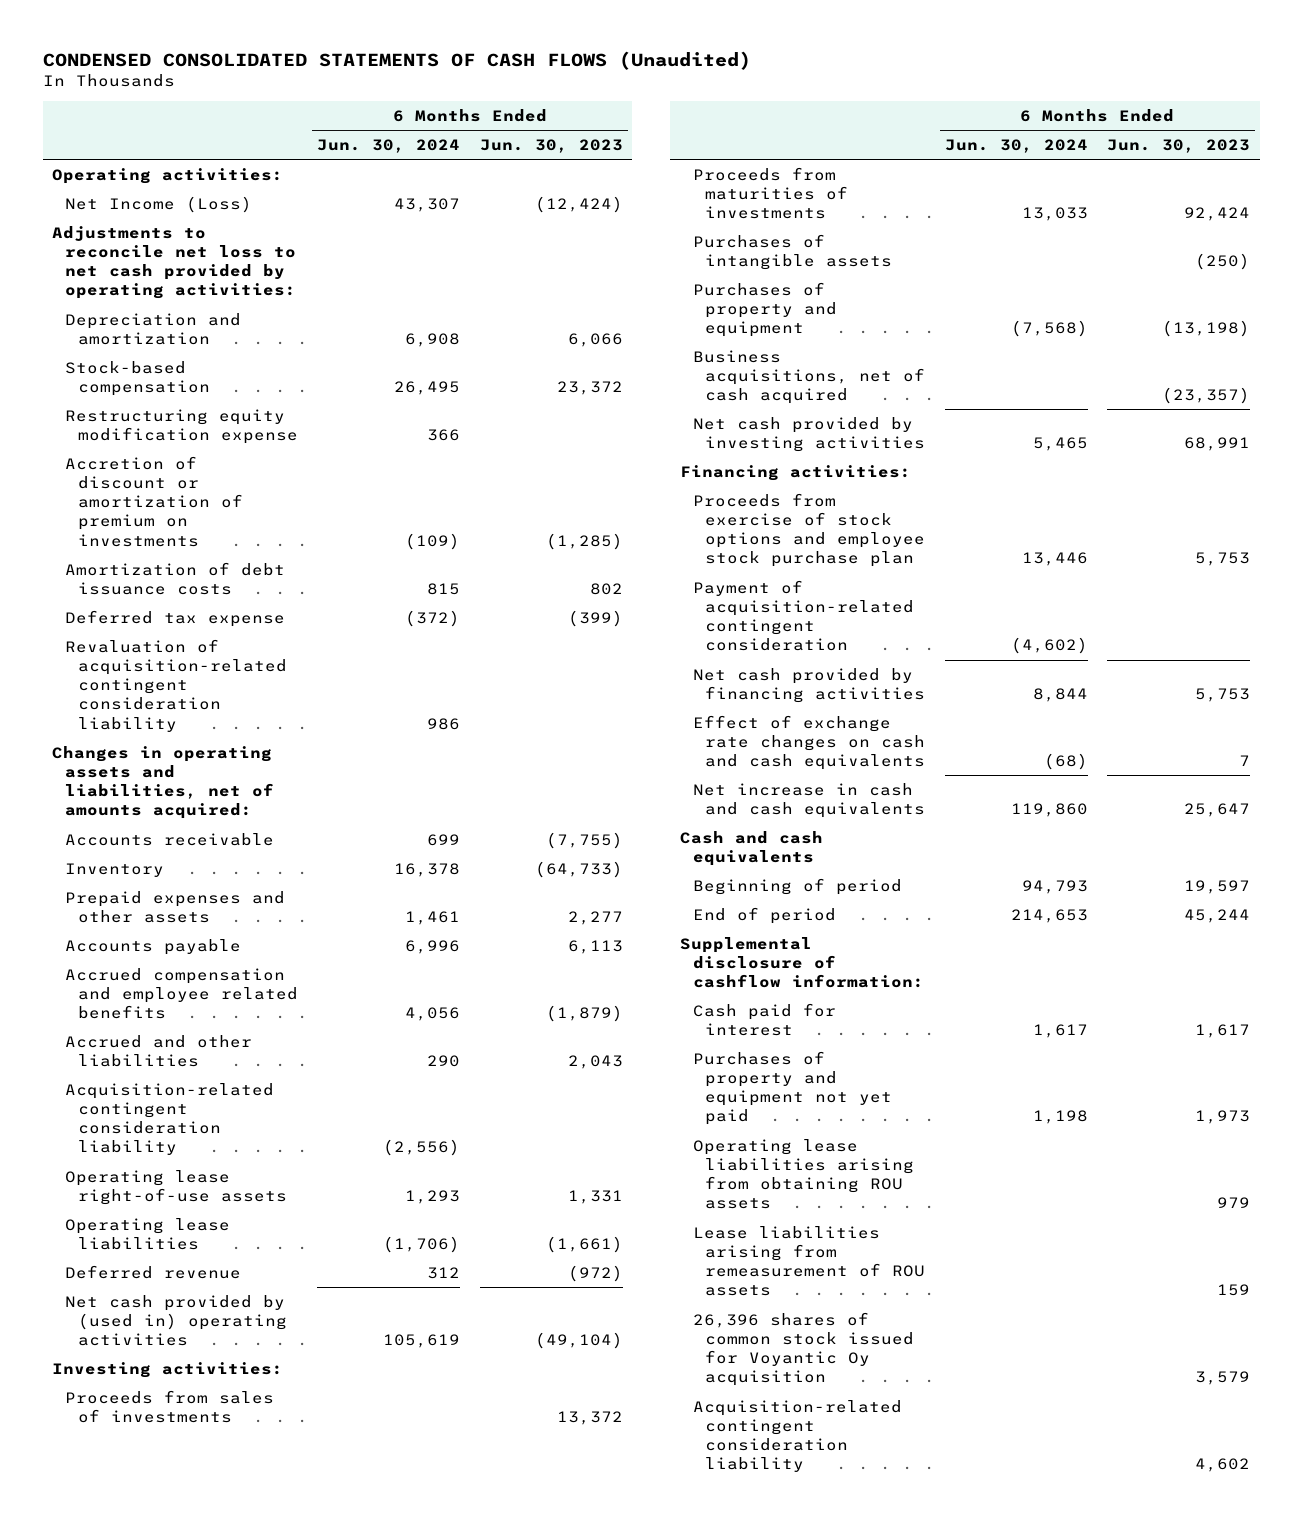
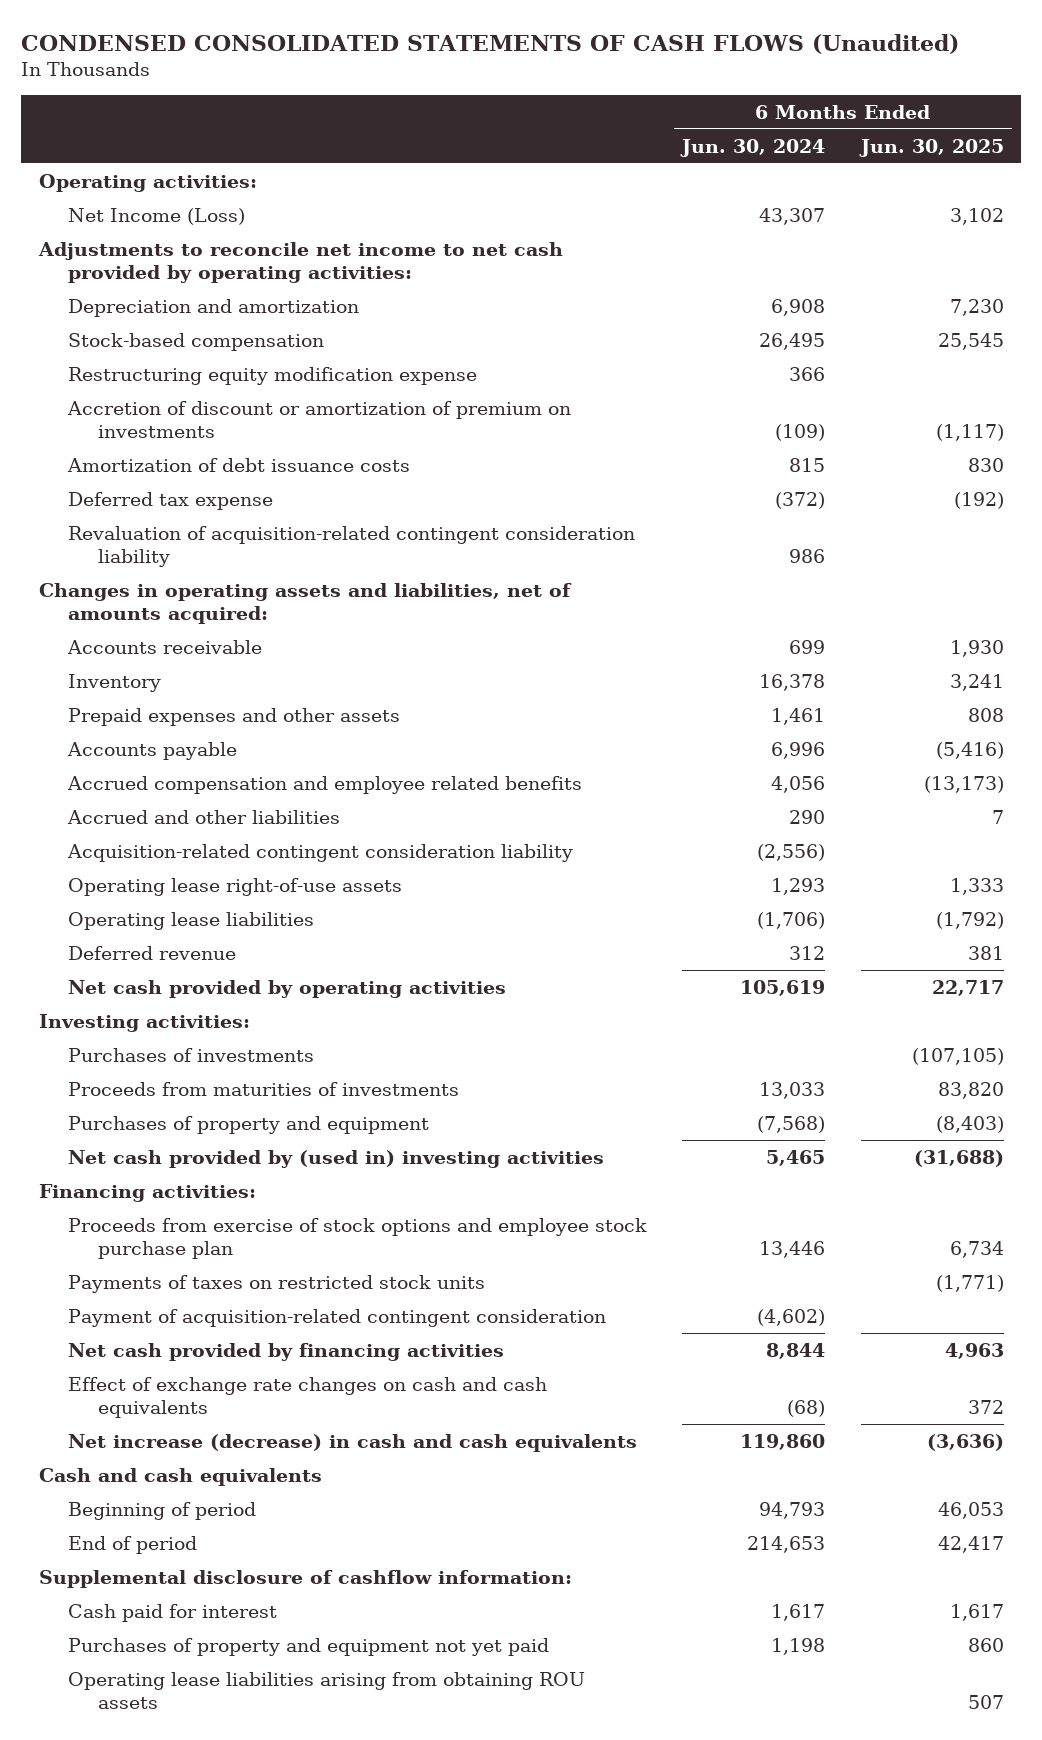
[479,138,623,153] Jun. 30, 2023 -> none
none -> [858,138,1004,157] Jun. 30, 2025
[52,225,297,300] Adjustments to reconcile net loss to net cash provided by operating activities: -> [37,241,563,283] Adjustments to reconcile net income to net cash provided by operating activities:
[65,1294,287,1347] Net cash provided by (used in) operating activities -> [68,979,507,998] Net cash provided by operating activities
[65,1389,275,1423] Proceeds from sales of investments -> none
none -> [68,1047,315,1062] Purchases of investments
[692,233,893,270] Purchases of intangible assets -> none
[692,349,926,405] Business acquisitions, net of cash acquired -> none
[692,416,926,452] Net cash provided by investing activities -> [68,1149,605,1168] Net cash provided by (used in) investing activities
none -> [68,1274,486,1293] Payments of taxes on restricted stock units
[692,782,926,818] Net increase in cash and cash equivalents -> [68,1433,638,1452] Net increase (decrease) in cash and cash equivalents
[692,1225,926,1297] Lease liabilities arising from remeasurement of ROU assets -> none
[692,1311,915,1387] 26,396 shares of common stock issued for Voyantic Oy acquisition -> none
[692,1399,902,1473] Acquisition-related contingent consideration liability -> none

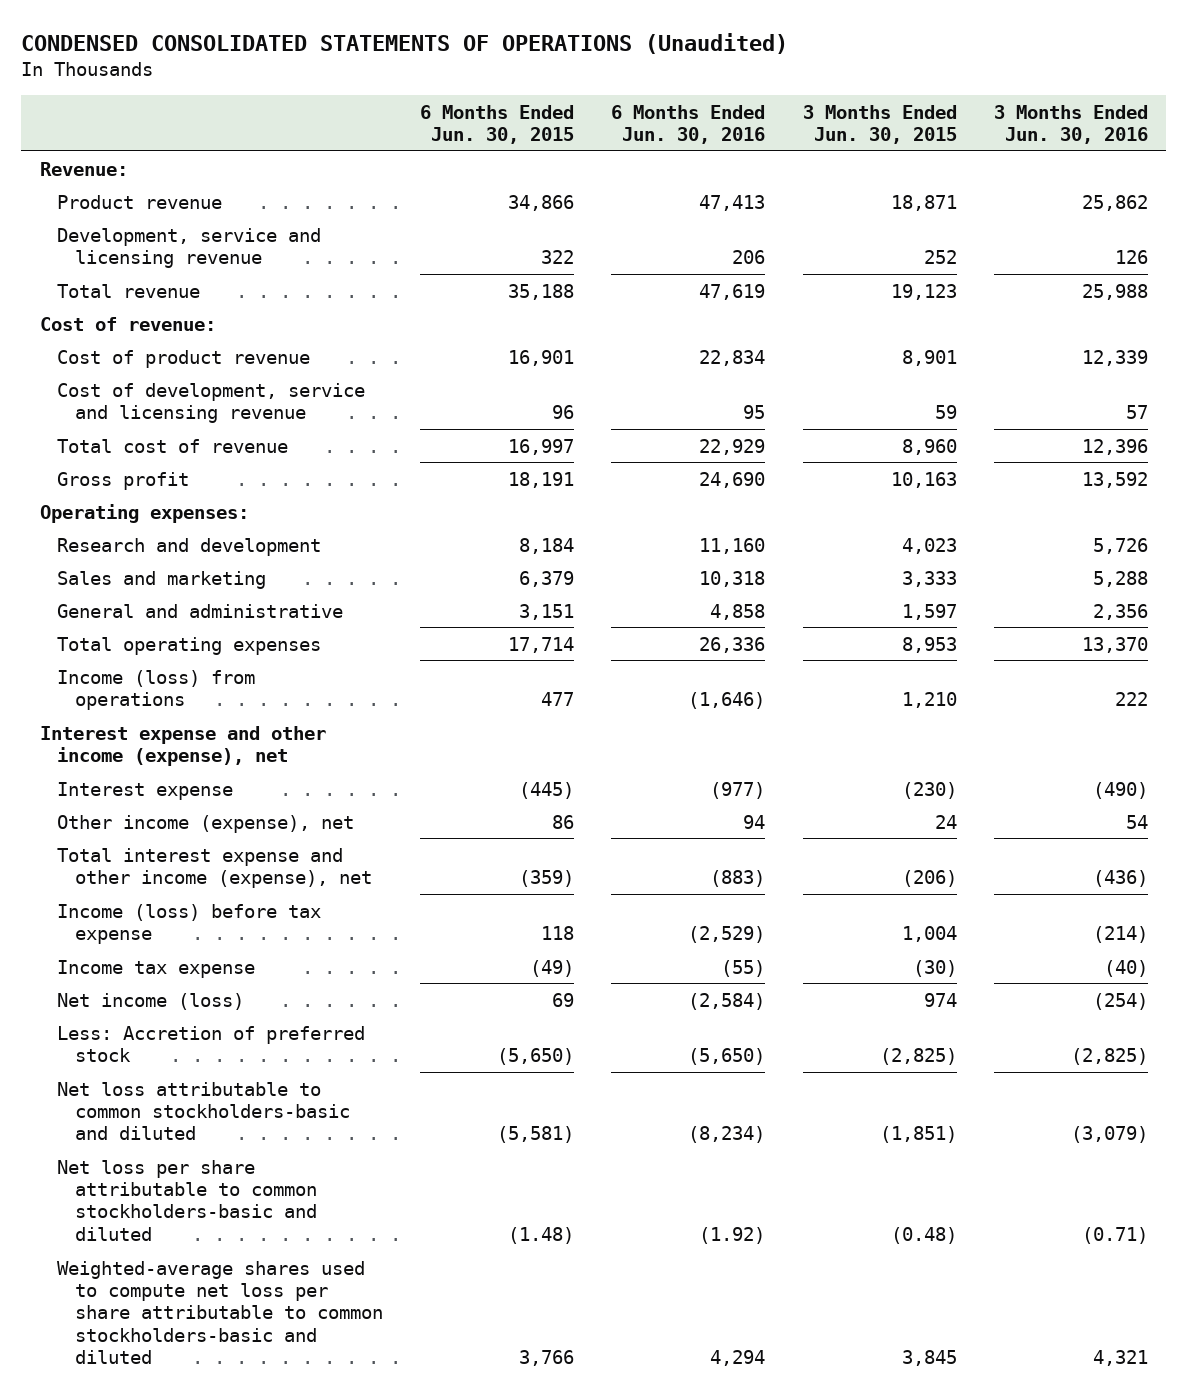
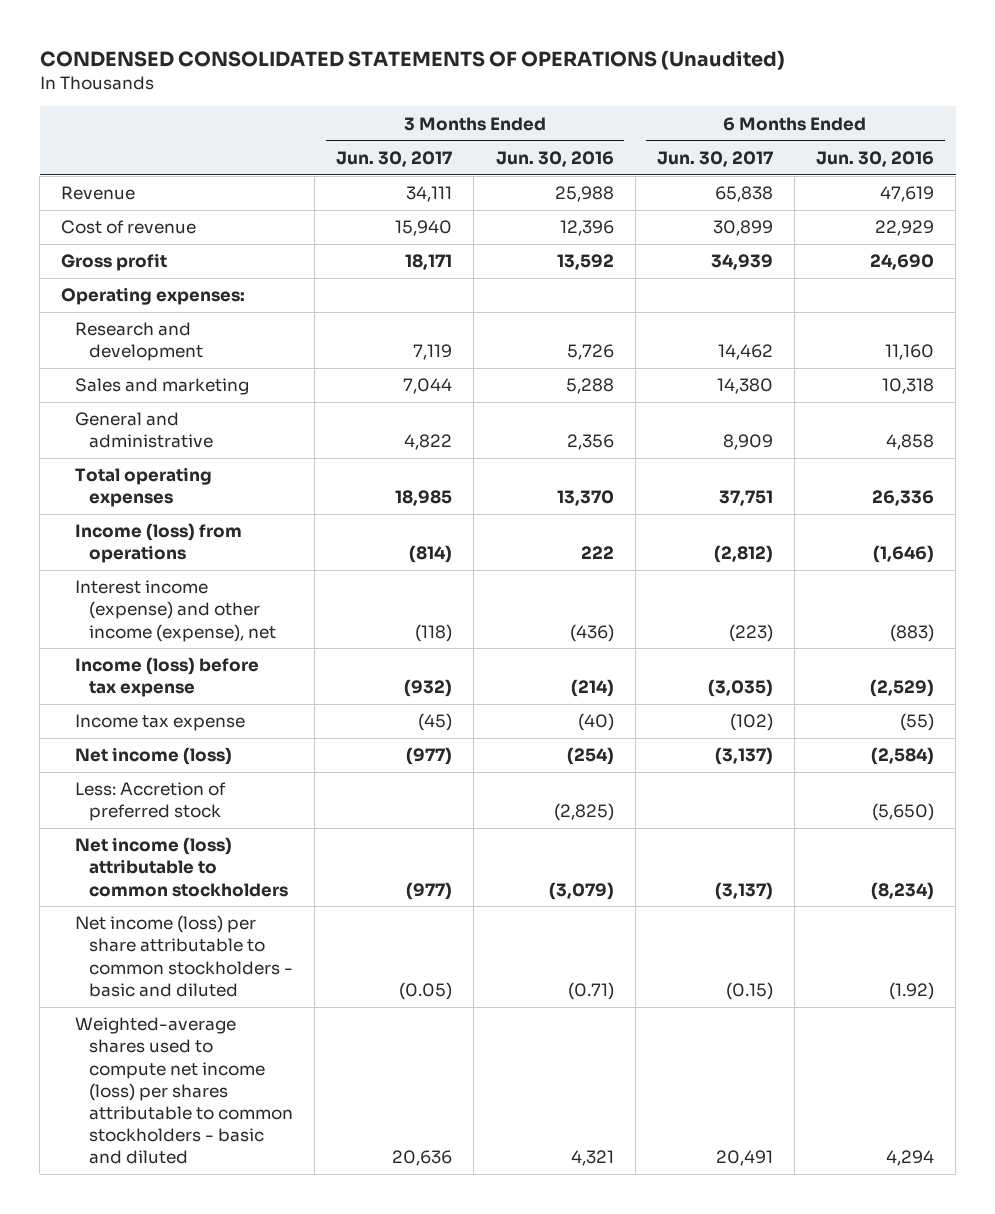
[420,104,575,145] 6 Months Ended Jun. 30, 2015 -> none
[802,104,957,145] 3 Months Ended Jun. 30, 2015 -> none
none -> [336,150,453,167] Jun. 30, 2017
none -> [656,150,773,167] Jun. 30, 2017
[39,161,128,176] Revenue: -> none
[57,194,223,209] Product revenue -> none
[57,227,322,268] Development, service and licensing revenue -> none
[39,316,216,331] Cost of revenue: -> none
[57,349,311,368] Cost of product revenue -> none
[57,382,366,423] Cost of development, service and licensing revenue -> none
[57,283,201,298] Total revenue -> [61,186,136,201] Revenue
[57,438,289,453] Total cost of revenue -> [61,220,197,235] Cost of revenue
[39,725,326,766] Interest expense and other income (expense), net -> none
[57,781,234,800] Interest expense -> none
[57,814,355,833] Other income (expense), net -> none
[57,847,372,888] Total interest expense and other income (expense), net -> [75,580,277,642] Interest income (expense) and other income (expense), net
[57,1081,350,1141] Net loss attributable to common stockholders-basic and diluted -> [75,837,289,897] Net income (loss) attributable to common stockholders
[57,1159,317,1241] Net loss per share attributable to common stockholders-basic and diluted -> [75,915,294,997] Net income (loss) per share attributable to common stockholders - basic and diluted
[57,1260,383,1365] Weighted-average shares used to compute net loss per share attributable to common stockholders-basic and diluted -> [75,1017,294,1165] Weighted-average shares used to compute net income (loss) per shares attributable to common stockholders - basic and diluted

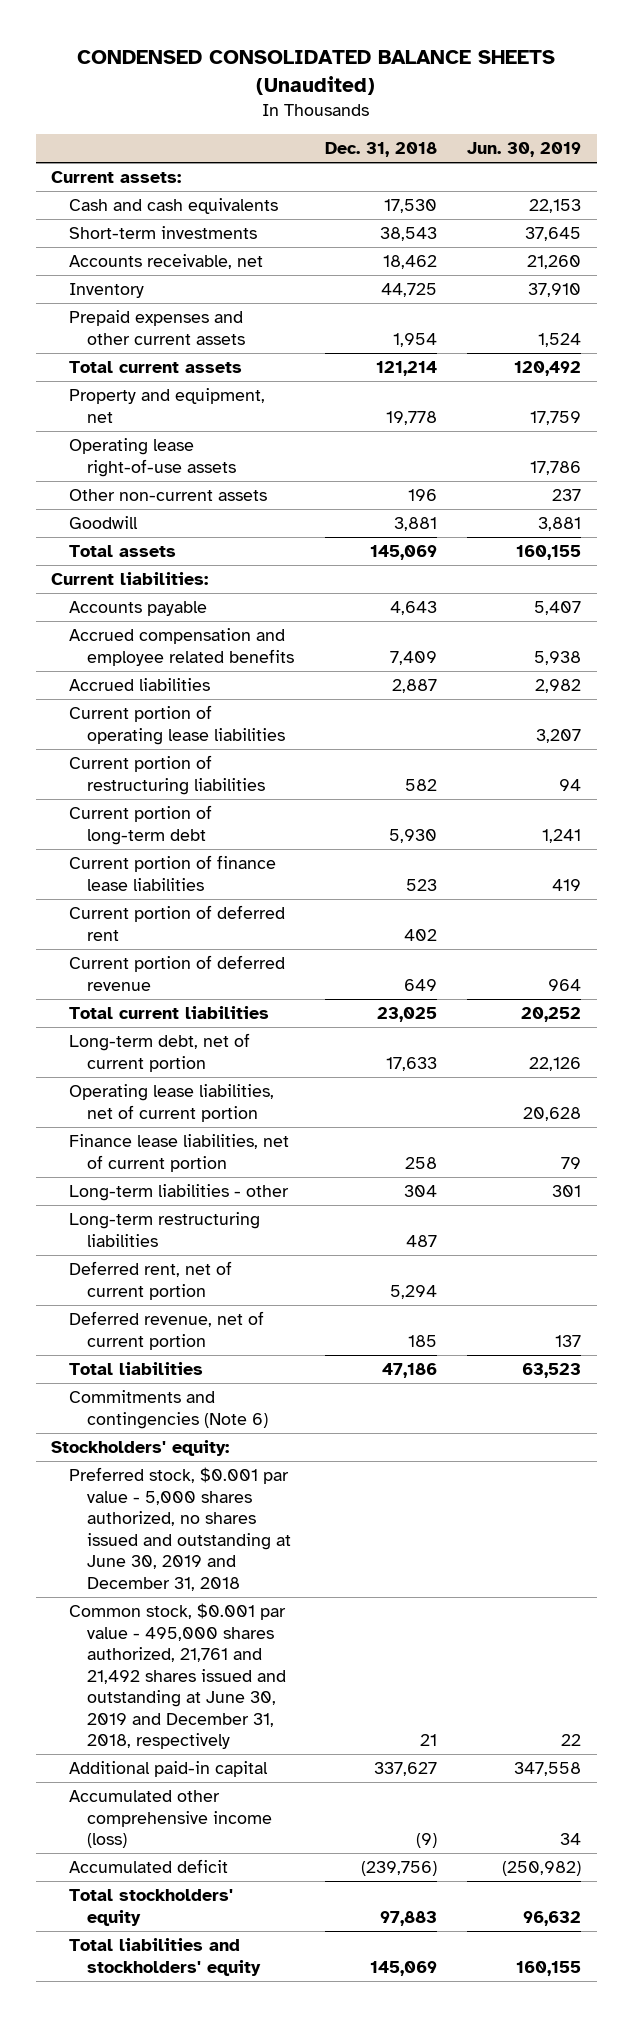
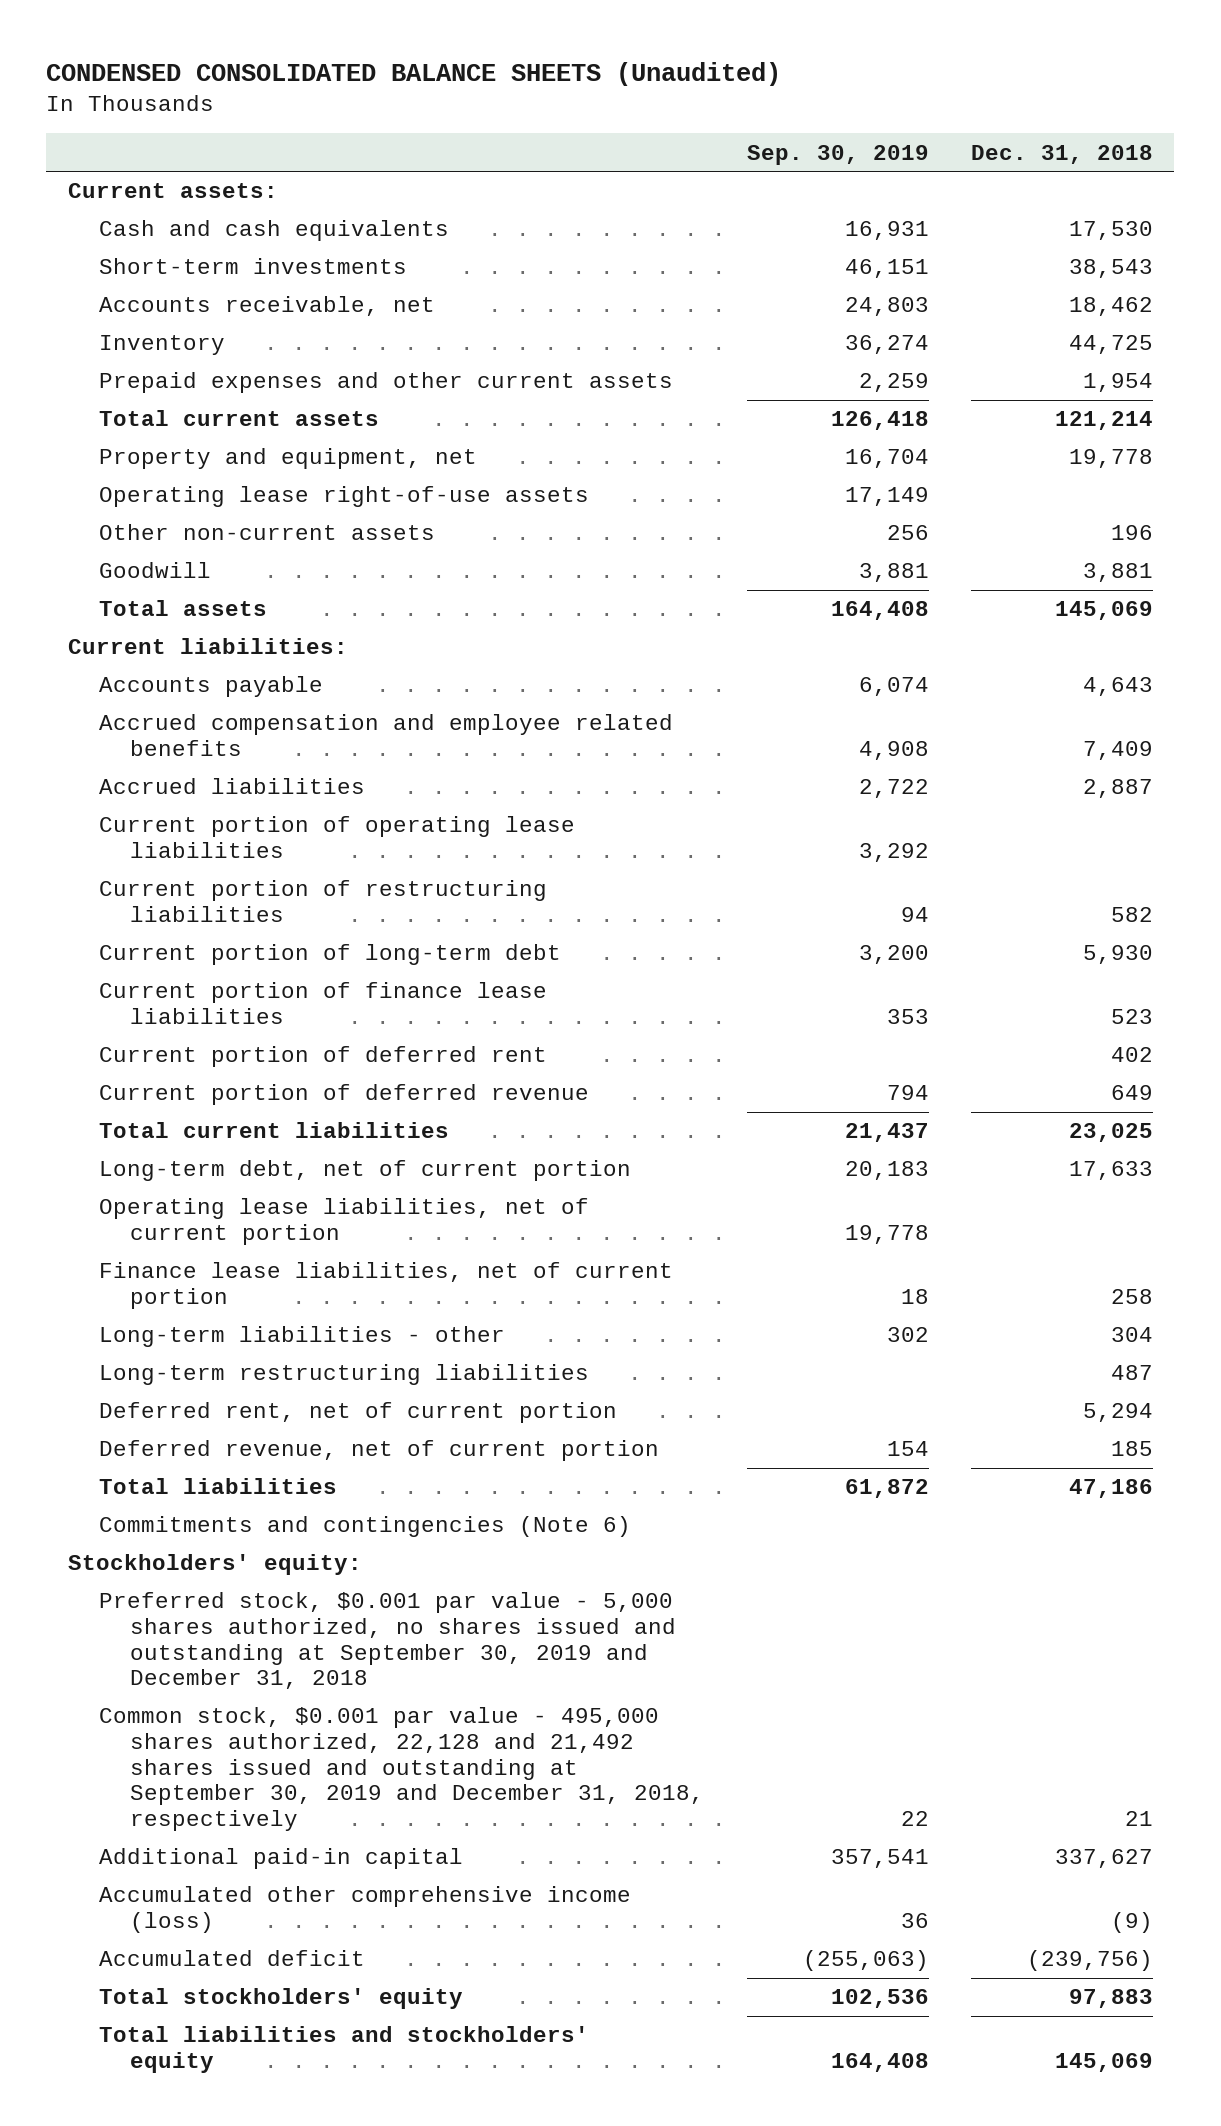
[467,142,582,158] Jun. 30, 2019 -> none
none -> [746,144,929,165] Sep. 30, 2019
[69,1467,292,1591] Preferred stock, $0.001 par value - 5,000 shares authorized, no shares issued and outstanding at June 30, 2019 and December 31, 2018 -> [98,1592,677,1690] Preferred stock, $0.001 par value - 5,000 shares authorized, no shares issued and outstanding at September 30, 2019 and December 31, 2018
[69,1603,287,1750] Common stock, $0.001 par value - 495,000 shares authorized, 21,761 and 21,492 shares issued and outstanding at June 30, 2019 and December 31, 2018, respectively -> [98,1707,705,1832] Common stock, $0.001 par value - 495,000 shares authorized, 22,128 and 21,492 shares issued and outstanding at September 30, 2019 and December 31, 2018, respectively

